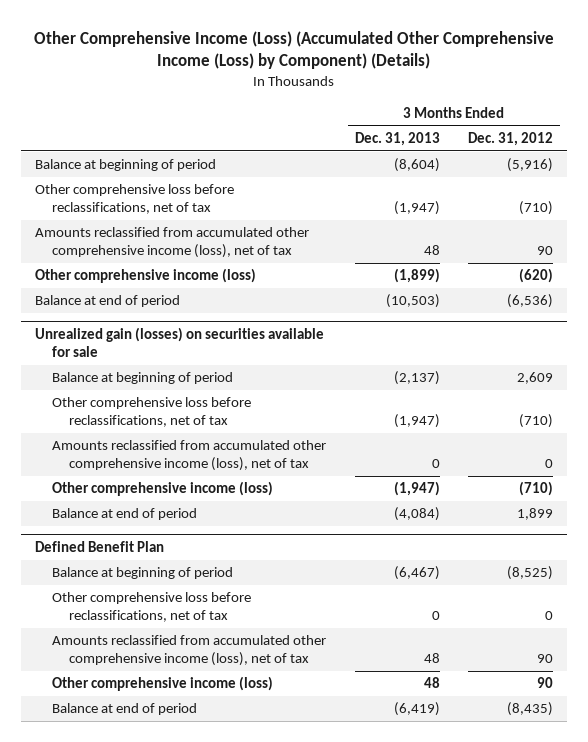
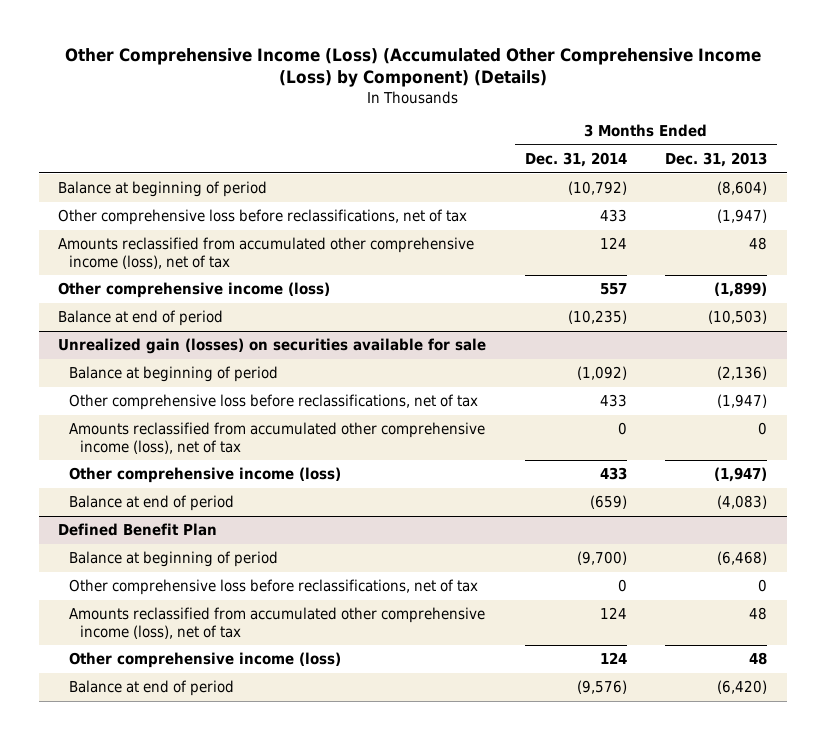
[468,131,554,146] Dec. 31, 2012 -> none
none -> [524,152,627,168] Dec. 31, 2014
[393,371,440,386] (2,137) -> [717,366,768,381] (2,136)
[393,507,440,522] (4,084) -> [717,495,768,510] (4,083)
[393,566,440,581] (6,467) -> [717,551,768,566] (6,468)
[393,702,440,717] (6,419) -> [717,680,768,695] (6,420)

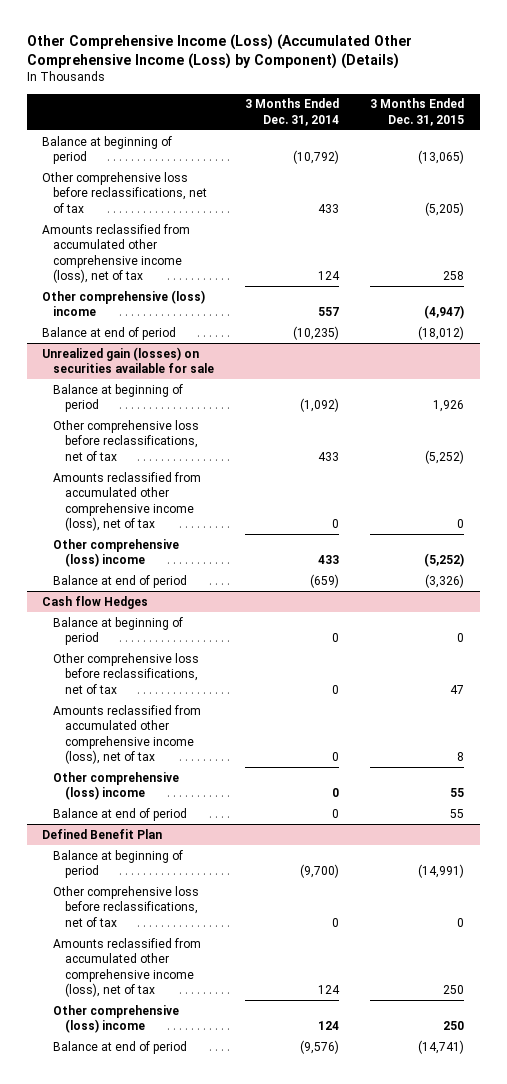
[665,152,768,168] Dec. 31, 2013 -> none
none -> [370,98,465,126] 3 Months Ended Dec. 31, 2015
[58,282,331,299] Other comprehensive income (loss) -> [42,289,206,317] Other comprehensive (loss) income
[69,467,342,484] Other comprehensive income (loss) -> [53,538,180,568] Other comprehensive (loss) income
none -> [42,595,149,609] Cash flow Hedges
none -> [53,616,184,646] Balance at beginning of period
none -> [53,652,200,694] Other comprehensive loss before reclassifications, net of tax
none -> [53,704,202,764] Amounts reclassified from accumulated other comprehensive income (loss), net of tax
none -> [53,771,180,801] Other comprehensive (loss) income
none -> [53,807,188,821] Balance at end of period
[69,652,342,669] Other comprehensive income (loss) -> [53,1004,180,1034] Other comprehensive (loss) income

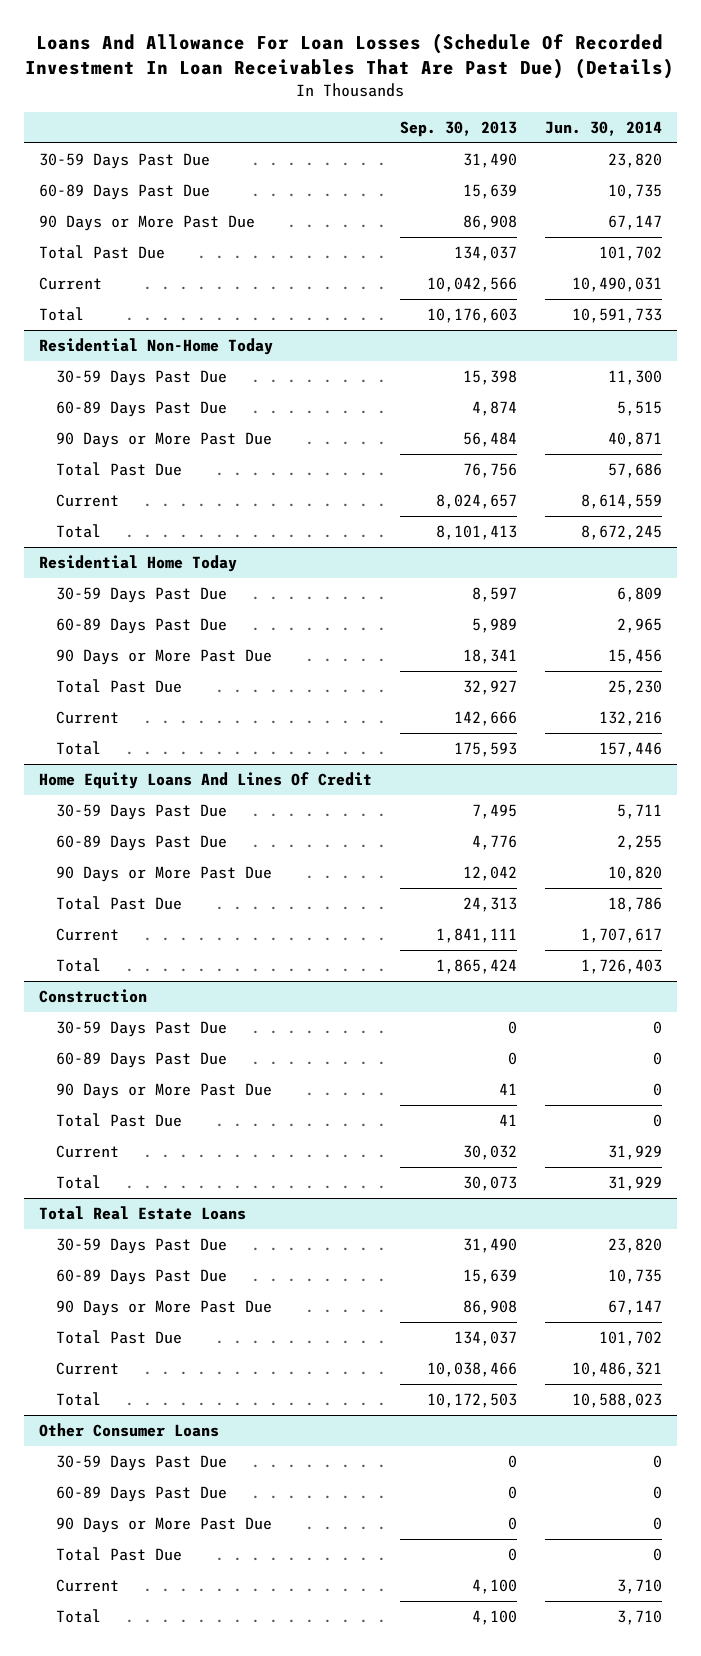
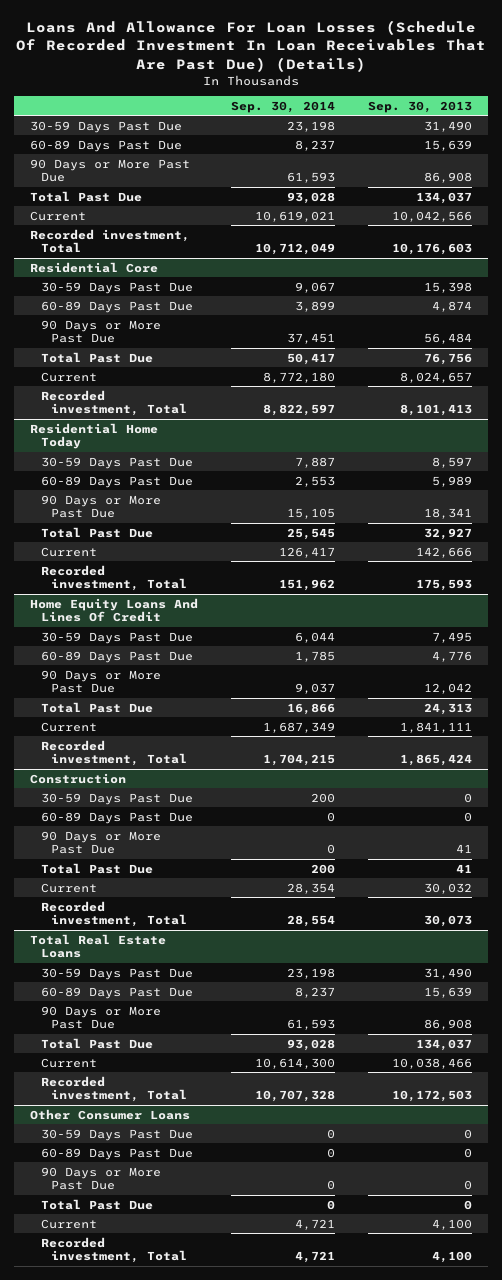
[545,121,663,137] Jun. 30, 2014 -> none
none -> [231,100,336,113] Sep. 30, 2014
[38,338,273,356] Residential Non-Home Today -> none
[38,307,84,322] Total -> [30,228,191,254] Recorded investment, Total
none -> [30,261,159,273] Residential Core
[55,524,101,539] Total -> [40,389,188,417] Recorded investment, Total
[55,741,101,756] Total -> [40,564,188,592] Recorded investment, Total
[55,958,101,973] Total -> [40,739,188,767] Recorded investment, Total
[55,1175,101,1190] Total -> [40,900,188,928] Recorded investment, Total
[55,1392,101,1407] Total -> [40,1075,188,1103] Recorded investment, Total
[55,1609,101,1624] Total -> [40,1236,188,1264] Recorded investment, Total

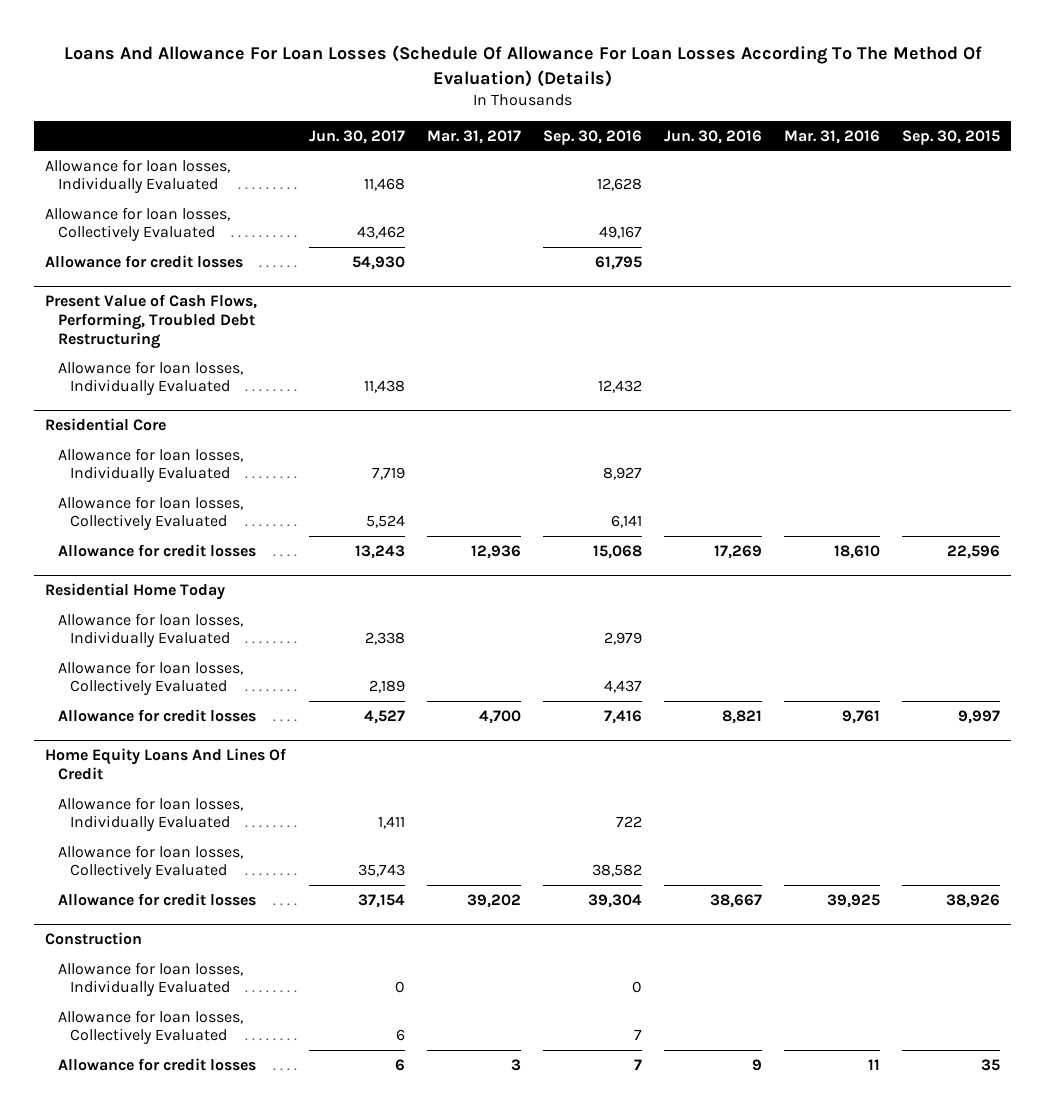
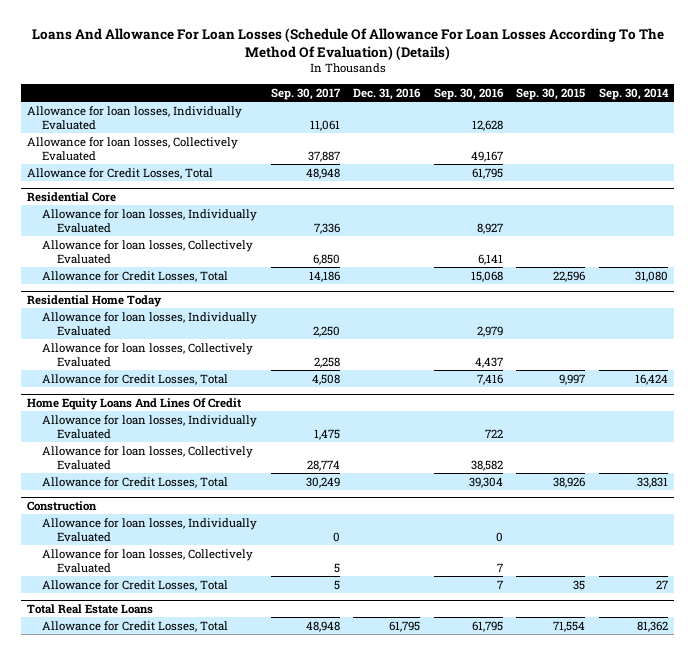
[308,129,405,144] Jun. 30, 2017 -> none
[426,129,521,144] Mar. 31, 2017 -> none
[663,129,762,144] Jun. 30, 2016 -> none
[784,129,881,144] Mar. 31, 2016 -> none
none -> [270,87,341,100] Sep. 30, 2017
none -> [353,87,422,100] Dec. 31, 2016
none -> [598,87,669,100] Sep. 30, 2014
[45,294,258,349] Present Value of Cash Flows, Performing, Troubled Debt Restructuring -> none
[57,360,243,396] Allowance for loan losses, Individually Evaluated -> none
[45,254,244,268] Allowance for credit losses -> [27,167,214,179] Allowance for Credit Losses, Total
[57,543,256,557] Allowance for credit losses -> [42,270,229,282] Allowance for Credit Losses, Total
[57,708,256,722] Allowance for credit losses -> [42,373,229,385] Allowance for Credit Losses, Total
[57,892,256,906] Allowance for credit losses -> [42,476,229,488] Allowance for Credit Losses, Total
[57,1057,256,1071] Allowance for credit losses -> [42,579,229,591] Allowance for Credit Losses, Total
none -> [27,603,154,614] Total Real Estate Loans
none -> [42,620,229,632] Allowance for Credit Losses, Total

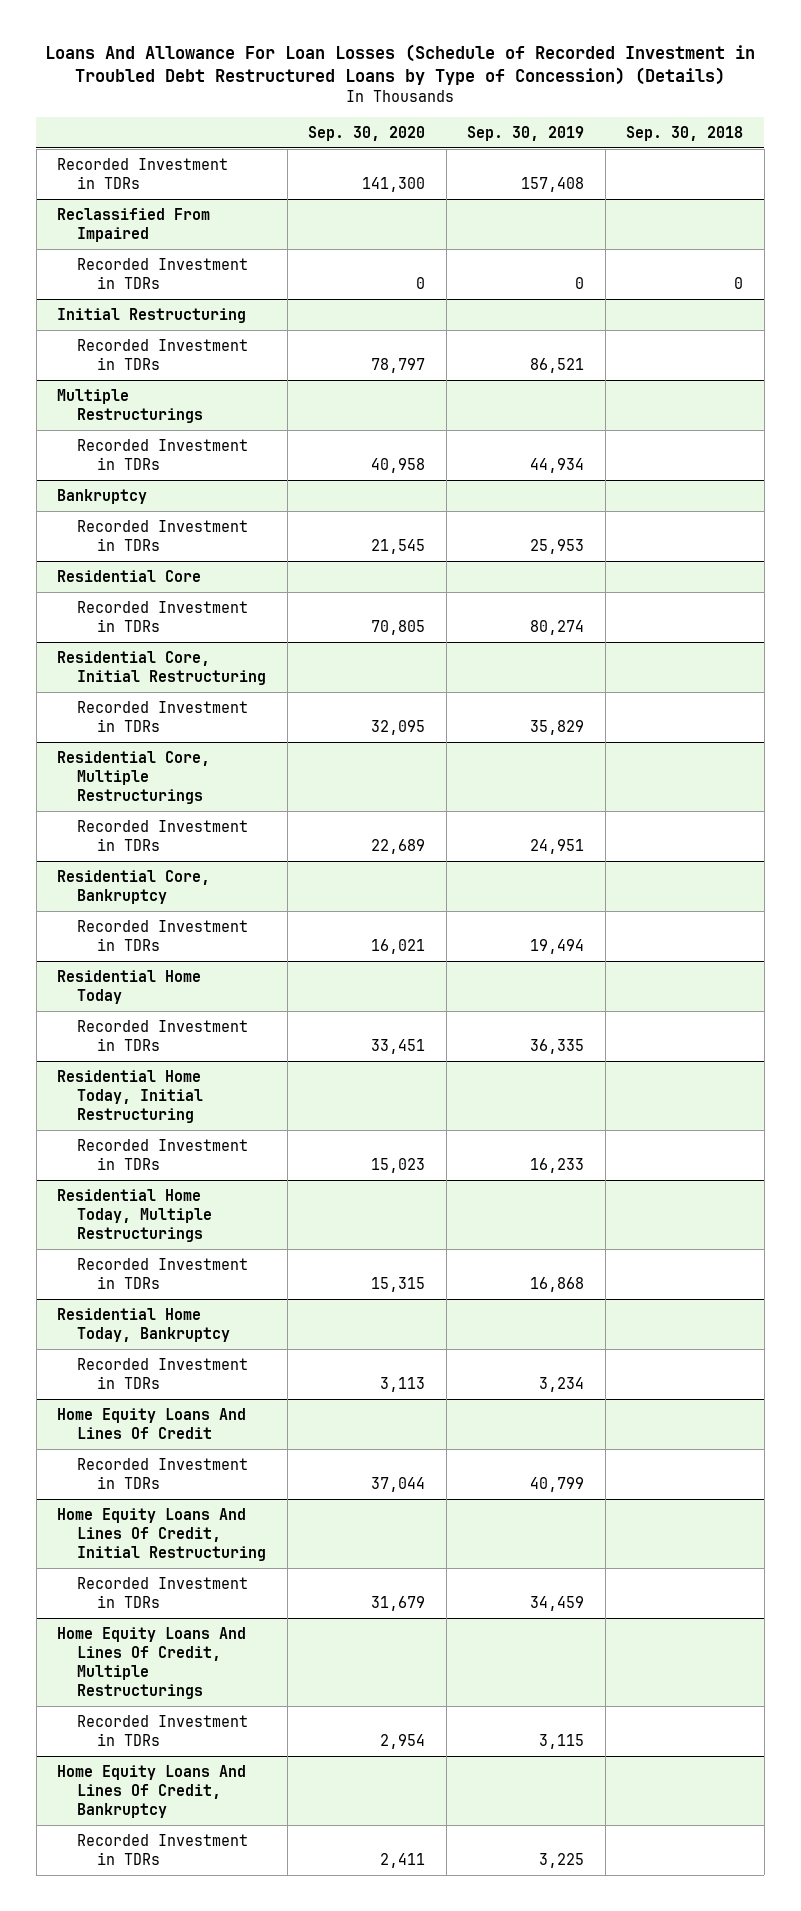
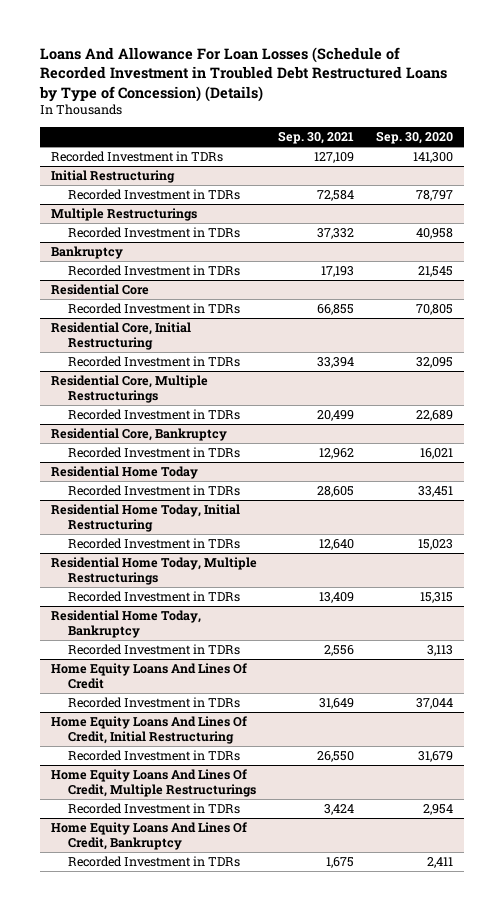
[467,126,585,142] Sep. 30, 2019 -> none
[626,126,744,142] Sep. 30, 2018 -> none
none -> [278,130,355,144] Sep. 30, 2021
[57,207,211,242] Reclassified From Impaired -> none
[77,257,249,289] Recorded Investment in TDRs -> none

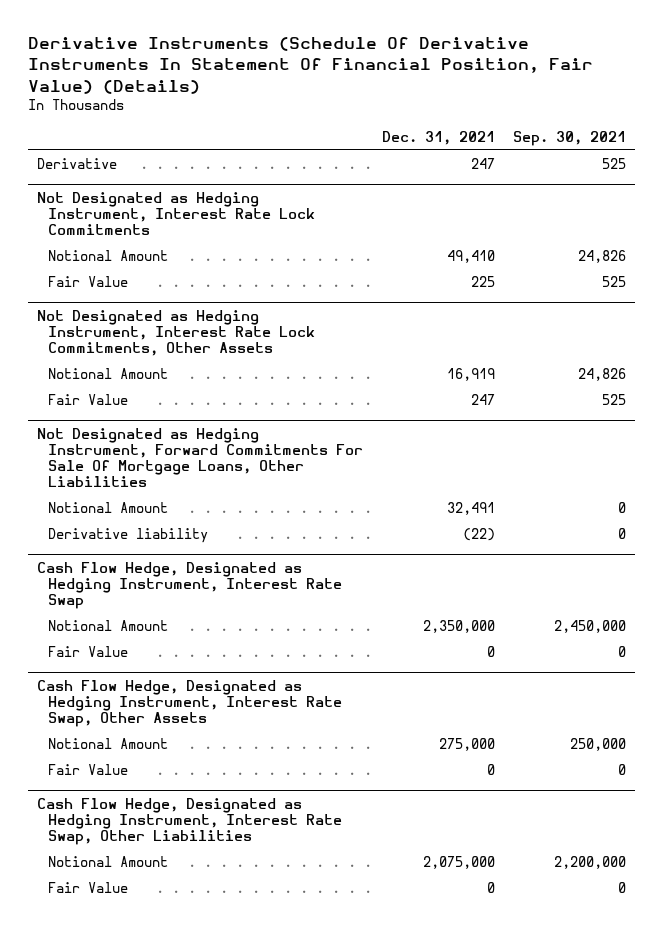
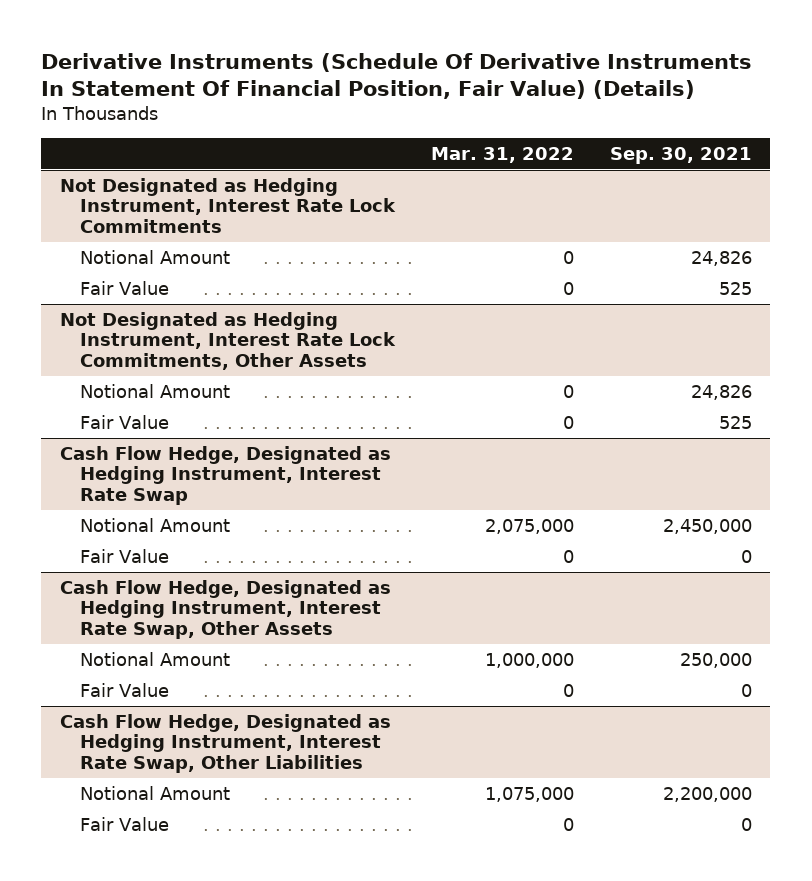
[381,131,495,146] Dec. 31, 2021 -> none
none -> [430,146,574,163] Mar. 31, 2022
[37,158,118,170] Derivative -> none
[37,428,364,487] Not Designated as Hedging Instrument, Forward Commitments For Sale Of Mortgage Loans, Other Liabilities -> none
[48,502,169,514] Notional Amount -> none
[48,528,209,544] Derivative liability -> none

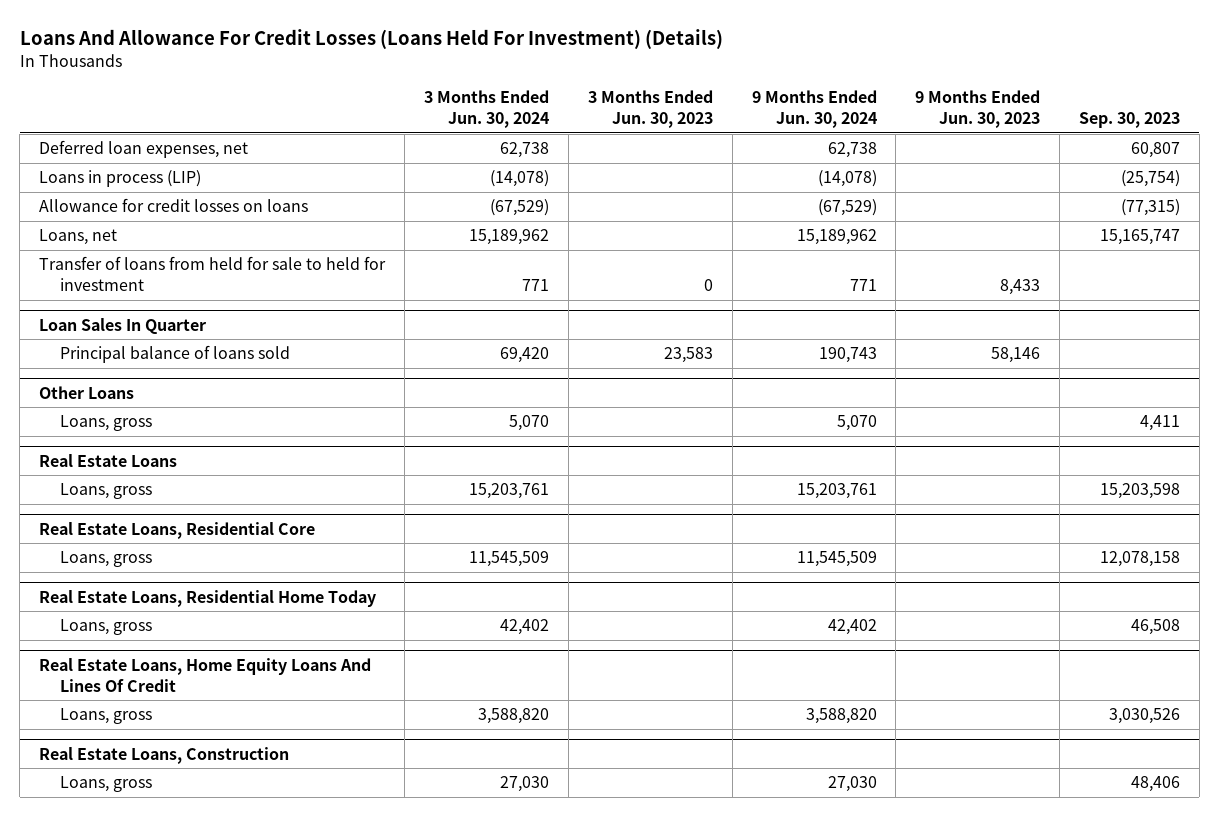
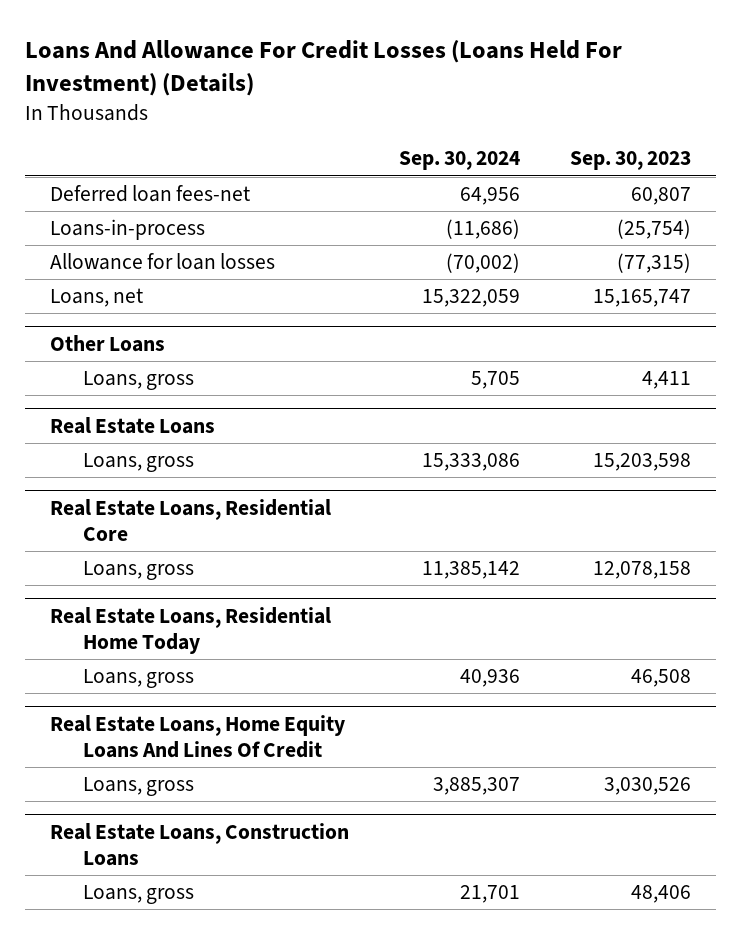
[423,90,549,129] 3 Months Ended Jun. 30, 2024 -> none
[587,90,713,129] 3 Months Ended Jun. 30, 2023 -> none
[751,90,877,129] 9 Months Ended Jun. 30, 2024 -> none
[915,90,1041,129] 9 Months Ended Jun. 30, 2023 -> none
none -> [398,151,520,171] Sep. 30, 2024
[39,140,249,159] Deferred loan expenses, net -> [50,185,251,203] Deferred loan fees-net
[39,170,202,188] Loans in process (LIP) -> [50,219,206,241] Loans-in-process
[39,198,309,213] Allowance for credit losses on loans -> [50,253,276,271] Allowance for loan losses
[39,256,387,292] Transfer of loans from held for sale to held for investment -> none
[39,317,207,334] Loan Sales In Quarter -> none
[59,345,290,364] Principal balance of loans sold -> none
[39,746,290,764] Real Estate Loans, Construction -> [50,822,350,867] Real Estate Loans, Construction Loans

